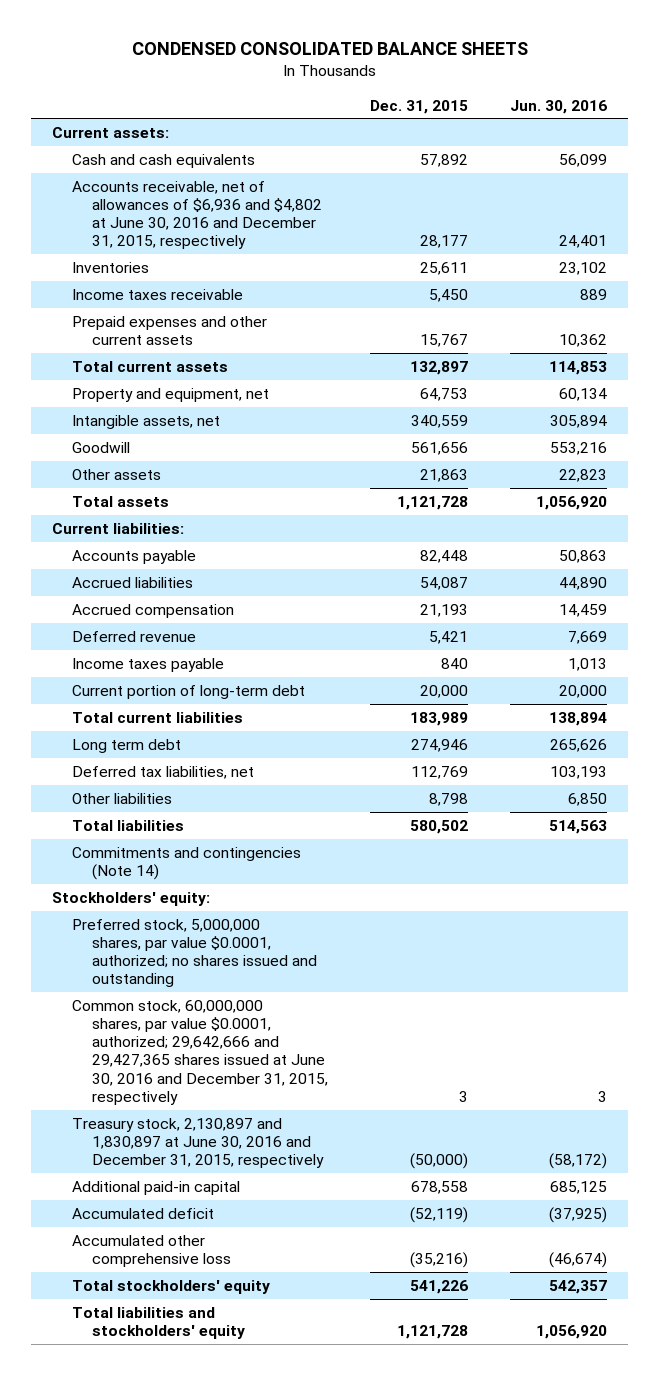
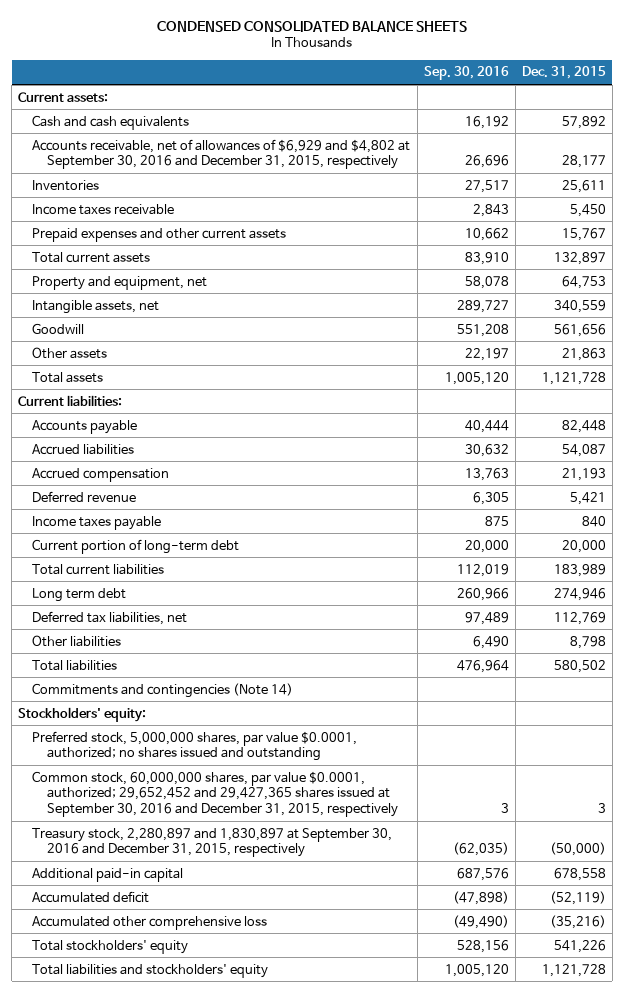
[510,99,608,114] Jun. 30, 2016 -> none
none -> [423,66,509,81] Sep. 30, 2016
[72,180,323,250] Accounts receivable, net of allowances of $6,936 and $4,802 at June 30, 2016 and December 31, 2015, respectively -> [32,138,411,170] Accounts receivable, net of allowances of $6,929 and $4,802 at September 30, 2016 and December 31, 2015, respectively
[72,999,329,1105] Common stock, 60,000,000 shares, par value $0.0001, authorized; 29,642,666 and 29,427,365 shares issued at June 30, 2016 and December 31, 2015, respectively -> [32,770,398,817] Common stock, 60,000,000 shares, par value $0.0001, authorized; 29,652,452 and 29,427,365 shares issued at September 30, 2016 and December 31, 2015, respectively
[72,1117,325,1169] Treasury stock, 2,130,897 and 1,830,897 at June 30, 2016 and December 31, 2015, respectively -> [32,827,393,858] Treasury stock, 2,280,897 and 1,830,897 at September 30, 2016 and December 31, 2015, respectively

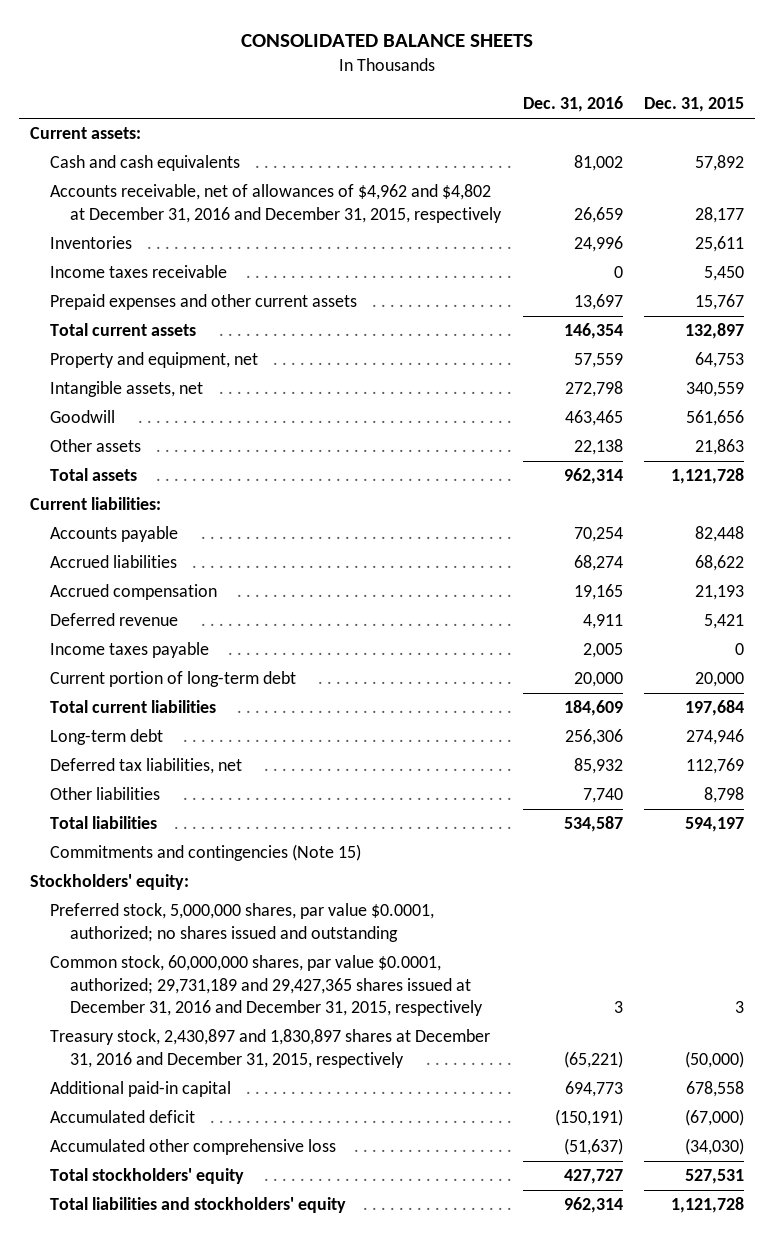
[156,20,467,32] CONDENSED CONSOLIDATED BALANCE SHEETS -> [240,33,533,47] CONSOLIDATED BALANCE SHEETS
[423,66,509,81] Sep. 30, 2016 -> none
none -> [522,96,623,113] Dec. 31, 2016
[32,138,411,170] Accounts receivable, net of allowances of $6,929 and $4,802 at September 30, 2016 and December 31, 2015, respectively -> [49,184,502,223] Accounts receivable, net of allowances of $4,962 and $4,802 at December 31, 2016 and December 31, 2015, respectively
[561,443,606,457] 54,087 -> [695,555,745,572] 68,622
[581,515,606,527] 840 -> [735,643,745,656] 0
[553,563,606,577] 183,989 -> [685,700,745,717] 197,684
[32,587,127,602] Long term debt -> [49,729,163,746] Long-term debt
[553,659,606,673] 580,502 -> [685,817,745,833] 594,197
[32,682,294,698] Commitments and contingencies (Note 14) -> [49,844,361,862] Commitments and contingencies (Note 15)
[32,770,398,817] Common stock, 60,000,000 shares, par value $0.0001, authorized; 29,652,452 and 29,427,365 shares issued at September 30, 2016 and December 31, 2015, respectively -> [49,955,483,1016] Common stock, 60,000,000 shares, par value $0.0001, authorized; 29,731,189 and 29,427,365 shares issued at December 31, 2016 and December 31, 2015, respectively
[32,827,393,858] Treasury stock, 2,280,897 and 1,830,897 at September 30, 2016 and December 31, 2015, respectively -> [49,1029,490,1068] Treasury stock, 2,430,897 and 1,830,897 shares at December 31, 2016 and December 31, 2015, respectively
[549,890,606,905] (52,119) -> [685,1109,745,1127] (67,000)
[549,914,606,929] (35,216) -> [685,1138,745,1156] (34,030)
[553,939,606,953] 541,226 -> [685,1169,745,1185] 527,531

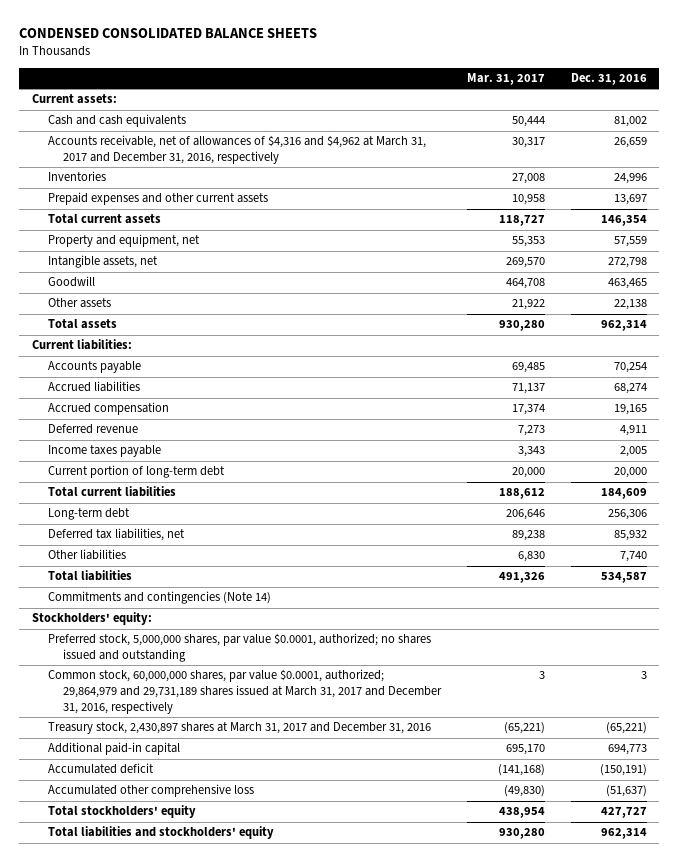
[240,33,533,47] CONSOLIDATED BALANCE SHEETS -> [19,28,318,39] CONDENSED CONSOLIDATED BALANCE SHEETS
[644,97,745,113] Dec. 31, 2015 -> none
none -> [466,73,545,86] Mar. 31, 2017
[49,184,502,223] Accounts receivable, net of allowances of $4,962 and $4,802 at December 31, 2016 and December 31, 2015, respectively -> [47,135,426,165] Accounts receivable, net of allowances of $4,316 and $4,962 at March 31, 2017 and December 31, 2016, respectively
[49,265,227,279] Income taxes receivable -> none
[49,844,361,862] Commitments and contingencies (Note 15) -> [47,591,271,605] Commitments and contingencies (Note 14)
[49,955,483,1016] Common stock, 60,000,000 shares, par value $0.0001, authorized; 29,731,189 and 29,427,365 shares issued at December 31, 2016 and December 31, 2015, respectively -> [47,669,443,714] Common stock, 60,000,000 shares, par value $0.0001, authorized; 29,864,979 and 29,731,189 shares issued at March 31, 2017 and December 31, 2016, respectively
[49,1029,490,1068] Treasury stock, 2,430,897 and 1,830,897 shares at December 31, 2016 and December 31, 2015, respectively -> [47,722,431,735] Treasury stock, 2,430,897 shares at March 31, 2017 and December 31, 2016

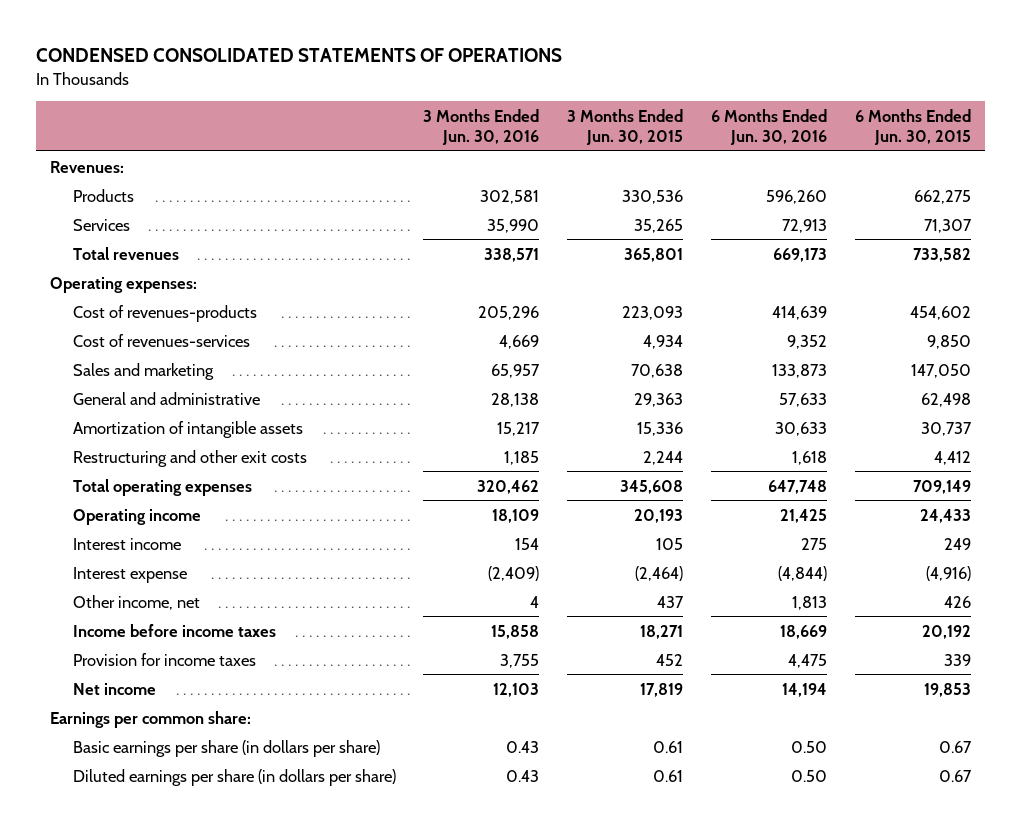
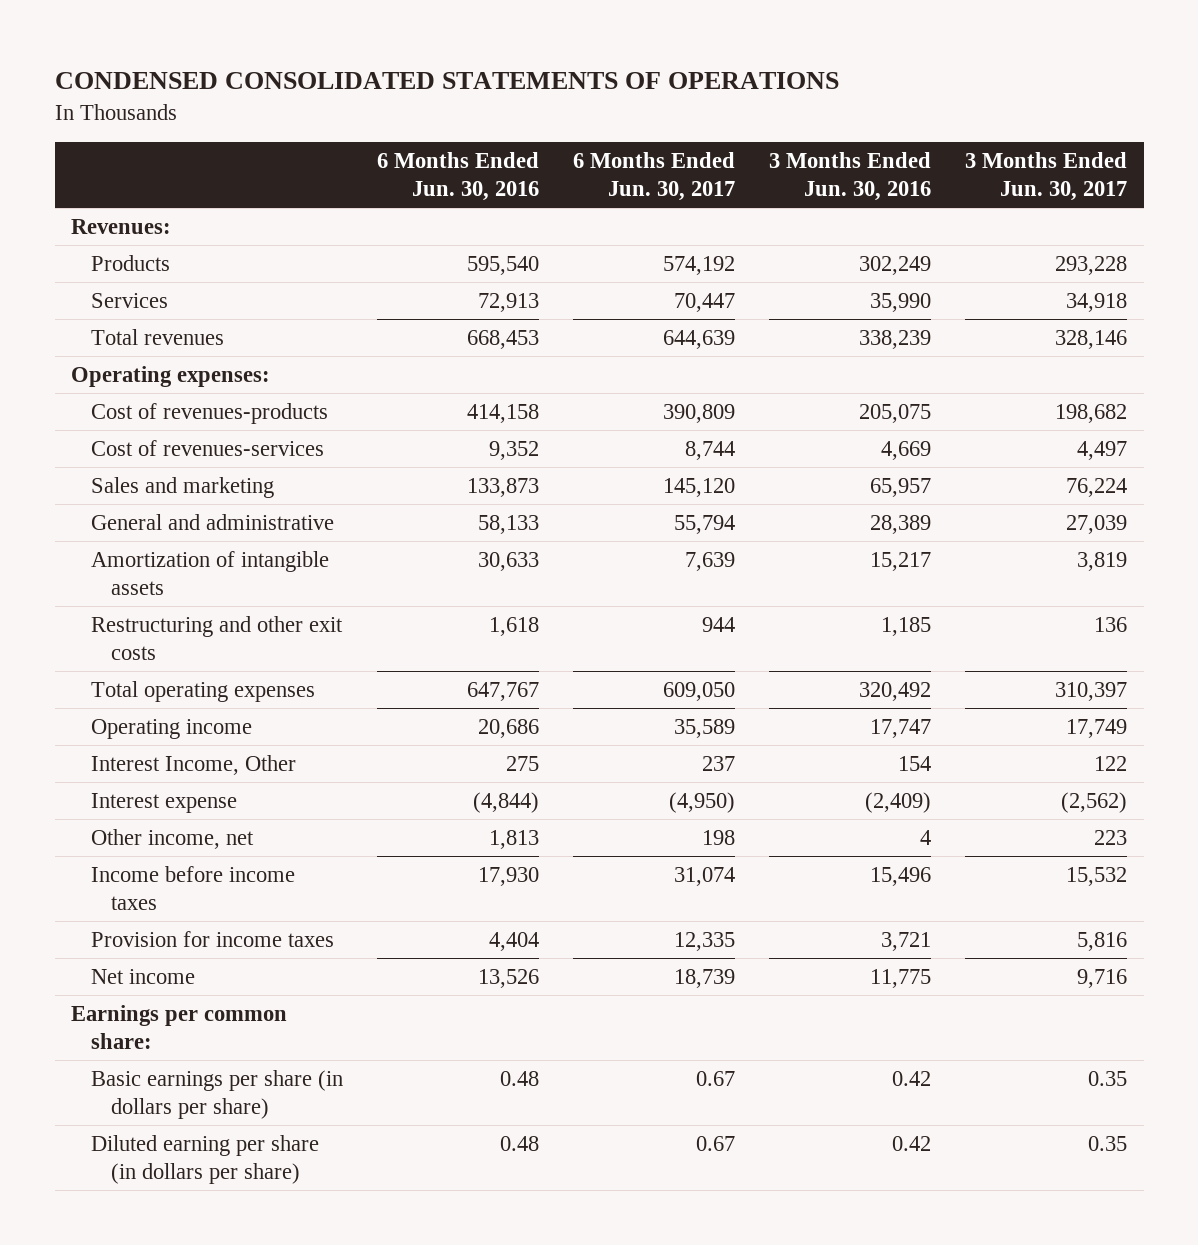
[567,108,684,145] 3 Months Ended Jun. 30, 2015 -> none
[854,108,971,145] 6 Months Ended Jun. 30, 2015 -> none
none -> [572,152,735,202] 6 Months Ended Jun. 30, 2017
none -> [964,152,1127,202] 3 Months Ended Jun. 30, 2017
[480,189,540,204] 302,581 -> [858,255,931,275] 302,249
[765,189,827,204] 596,260 -> [467,255,540,275] 595,540
[484,247,540,262] 338,571 -> [858,329,931,349] 338,239
[772,247,827,262] 669,173 -> [467,329,540,349] 668,453
[478,305,540,320] 205,296 -> [858,403,931,423] 205,075
[771,305,827,320] 414,639 -> [467,403,540,423] 414,158
[491,392,540,407] 28,138 -> [869,514,931,534] 28,389
[778,392,827,407] 57,633 -> [478,514,540,534] 58,133
[477,479,540,494] 320,462 -> [858,681,931,701] 320,492
[767,479,827,494] 647,748 -> [467,681,540,701] 647,767
[492,508,540,523] 18,109 -> [869,718,931,738] 17,747
[779,508,827,523] 21,425 -> [478,718,540,738] 20,686
[72,537,181,550] Interest income -> [91,754,297,775] Interest Income, Other
[491,624,540,639] 15,858 -> [869,866,931,886] 15,496
[779,624,827,639] 18,669 -> [478,866,540,886] 17,930
[500,653,540,668] 3,755 -> [880,931,931,951] 3,721
[787,653,827,668] 4,475 -> [489,931,540,951] 4,404
[493,682,540,697] 12,103 -> [869,968,931,988] 11,775
[781,682,827,697] 14,194 -> [478,968,540,988] 13,526
[506,740,540,753] 0.43 -> [891,1070,931,1086] 0.42
[790,740,827,753] 0.50 -> [500,1070,540,1086] 0.48
[72,768,396,786] Diluted earnings per share (in dollars per share) -> [91,1134,320,1184] Diluted earning per share (in dollars per share)
[506,769,540,782] 0.43 -> [891,1135,931,1151] 0.42
[790,769,827,782] 0.50 -> [500,1135,540,1151] 0.48

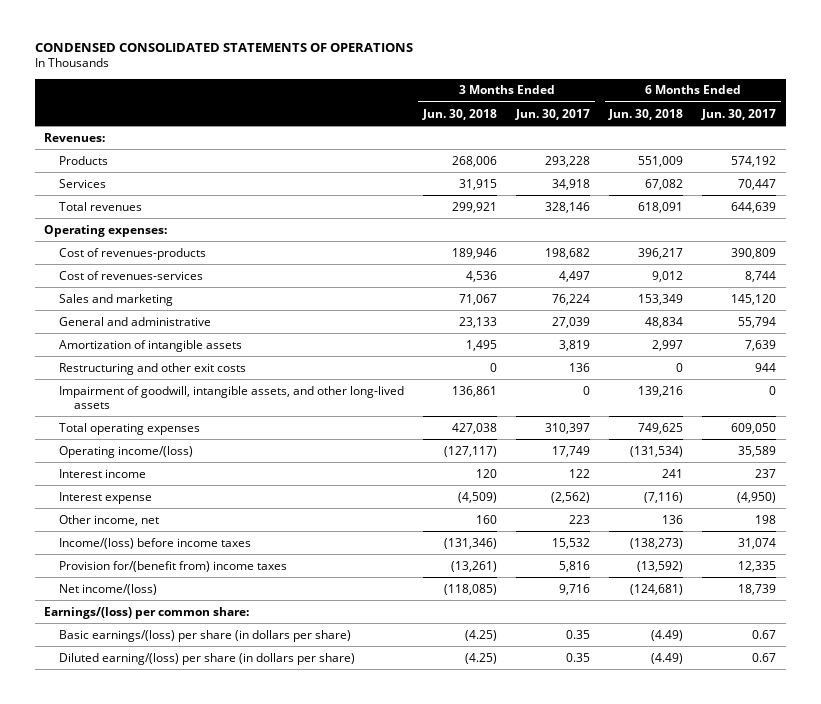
[377,152,540,202] 6 Months Ended Jun. 30, 2016 -> none
[768,152,931,202] 3 Months Ended Jun. 30, 2016 -> none
none -> [422,108,498,120] Jun. 30, 2018
none -> [608,108,684,120] Jun. 30, 2018
none -> [59,385,405,409] Impairment of goodwill, intangible assets, and other long-lived assets
[91,718,253,739] Operating income -> [59,445,194,458] Operating income/(loss)
[91,754,297,775] Interest Income, Other -> [59,468,147,478] Interest income
[91,865,296,910] Income before income taxes -> [59,537,252,549] Income/(loss) before income taxes
[91,930,335,947] Provision for income taxes -> [59,560,288,572] Provision for/(benefit from) income taxes
[91,968,196,984] Net income -> [59,583,158,595] Net income/(loss)
[71,1004,288,1049] Earnings per common share: -> [44,606,250,619] Earnings/(loss) per common share:
[91,1069,344,1119] Basic earnings per share (in dollars per share) -> [59,629,352,642] Basic earnings/(loss) per share (in dollars per share)
[91,1134,320,1184] Diluted earning per share (in dollars per share) -> [59,652,356,665] Diluted earning/(loss) per share (in dollars per share)

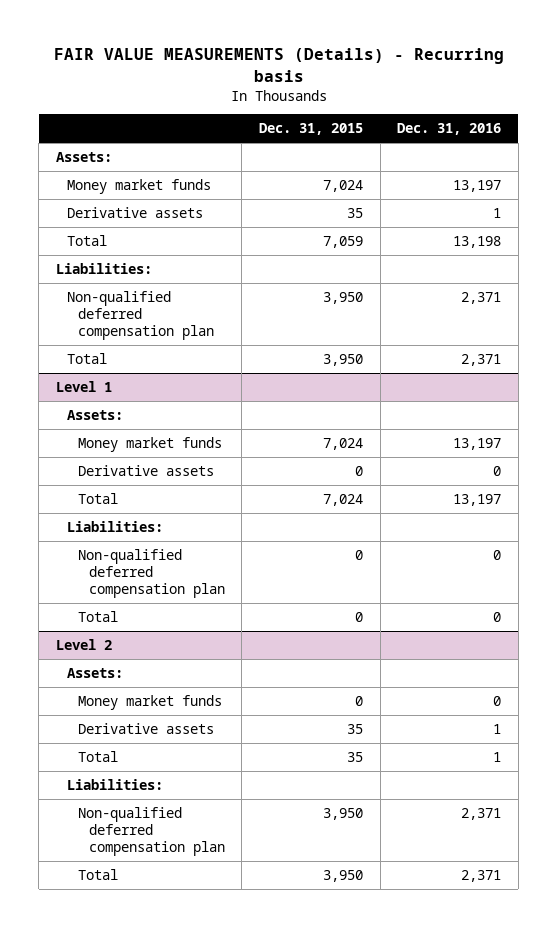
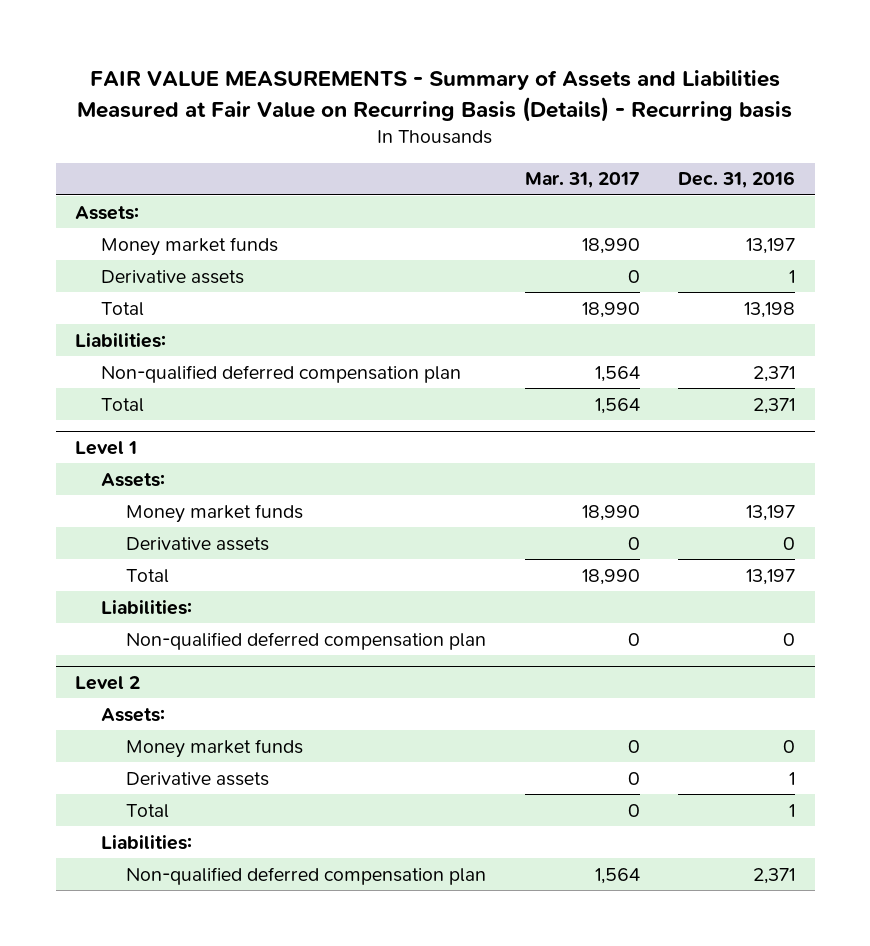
[53,48,504,82] FAIR VALUE MEASUREMENTS (Details) - Recurring basis -> [77,70,793,122] FAIR VALUE MEASUREMENTS - Summary of Assets and Liabilities Measured at Fair Value on Recurring Basis (Details) - Recurring basis
[258,123,363,136] Dec. 31, 2015 -> none
none -> [524,172,640,189] Mar. 31, 2017
[77,610,118,622] Total -> none
[77,868,118,880] Total -> none

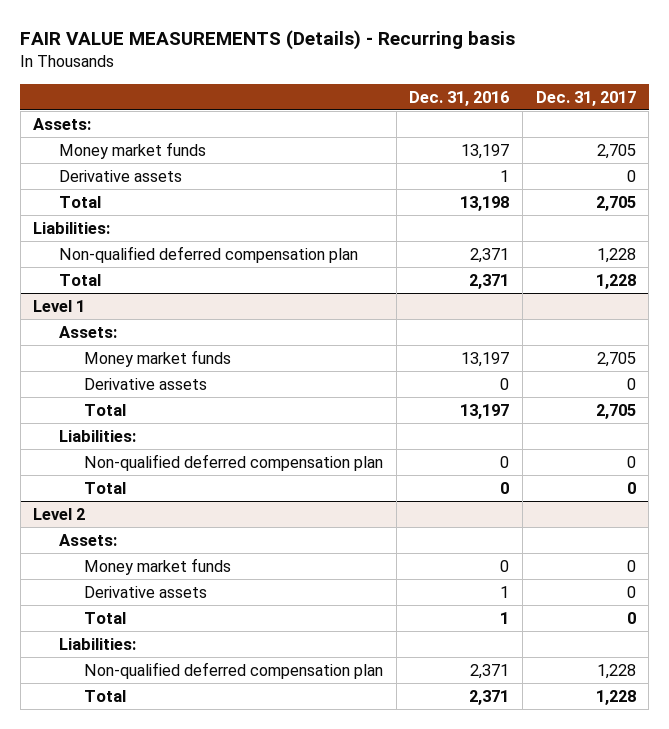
[77,70,793,122] FAIR VALUE MEASUREMENTS - Summary of Assets and Liabilities Measured at Fair Value on Recurring Basis (Details) - Recurring basis -> [20,30,516,51] FAIR VALUE MEASUREMENTS (Details) - Recurring basis
[524,172,640,189] Mar. 31, 2017 -> none
none -> [535,90,636,106] Dec. 31, 2017
none -> [83,481,126,494] Total
none -> [83,689,126,702] Total

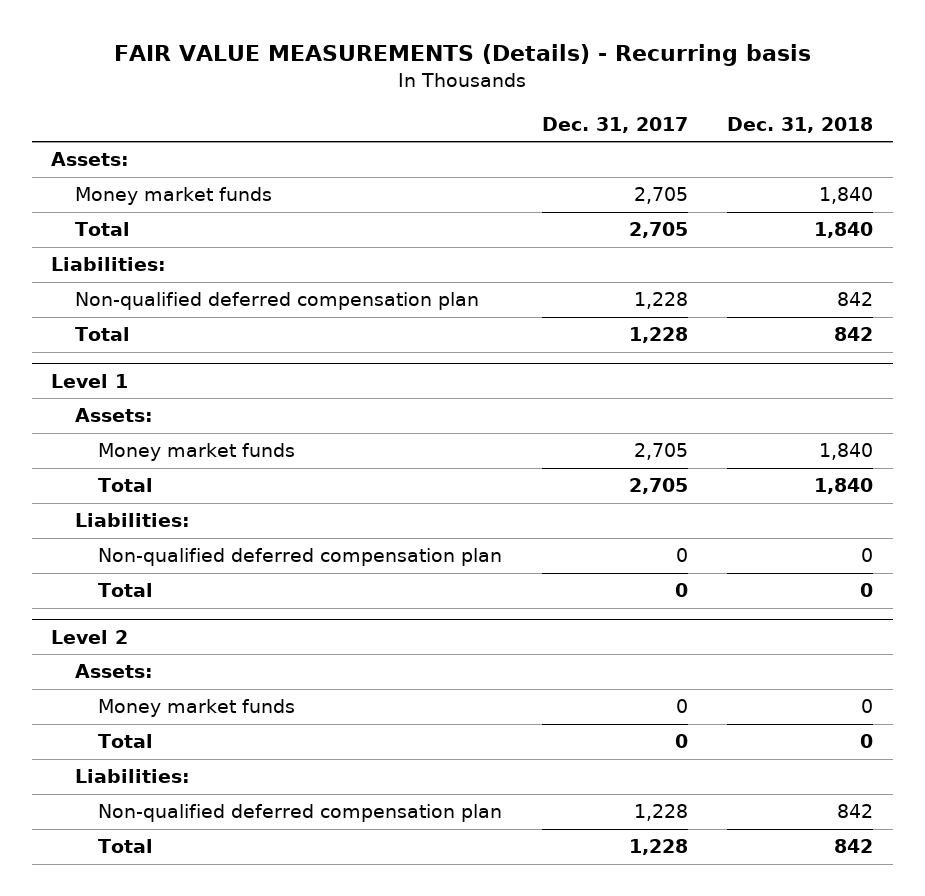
[409,90,510,106] Dec. 31, 2016 -> none
none -> [727,116,874,133] Dec. 31, 2018
[58,169,182,182] Derivative assets -> none
[83,377,207,390] Derivative assets -> none
[83,585,207,598] Derivative assets -> none

